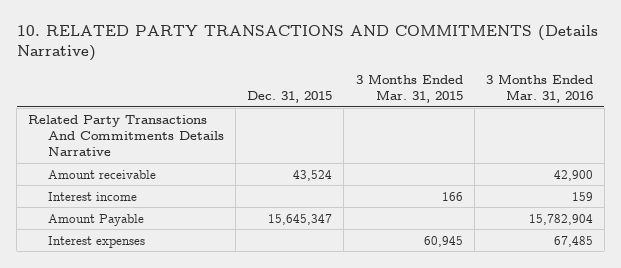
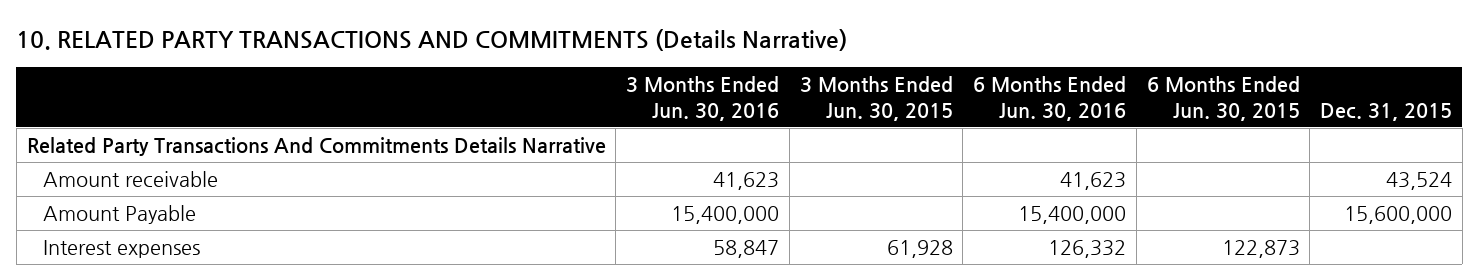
[355,73,463,103] 3 Months Ended Mar. 31, 2015 -> none
[485,73,593,103] 3 Months Ended Mar. 31, 2016 -> none
none -> [626,76,780,122] 3 Months Ended Jun. 30, 2016
none -> [799,76,953,122] 3 Months Ended Jun. 30, 2015
none -> [973,76,1127,122] 6 Months Ended Jun. 30, 2016
none -> [1146,76,1300,122] 6 Months Ended Jun. 30, 2015
[48,191,138,201] Interest income -> none
[268,213,333,225] 15,645,347 -> [1344,205,1453,224] 15,600,000

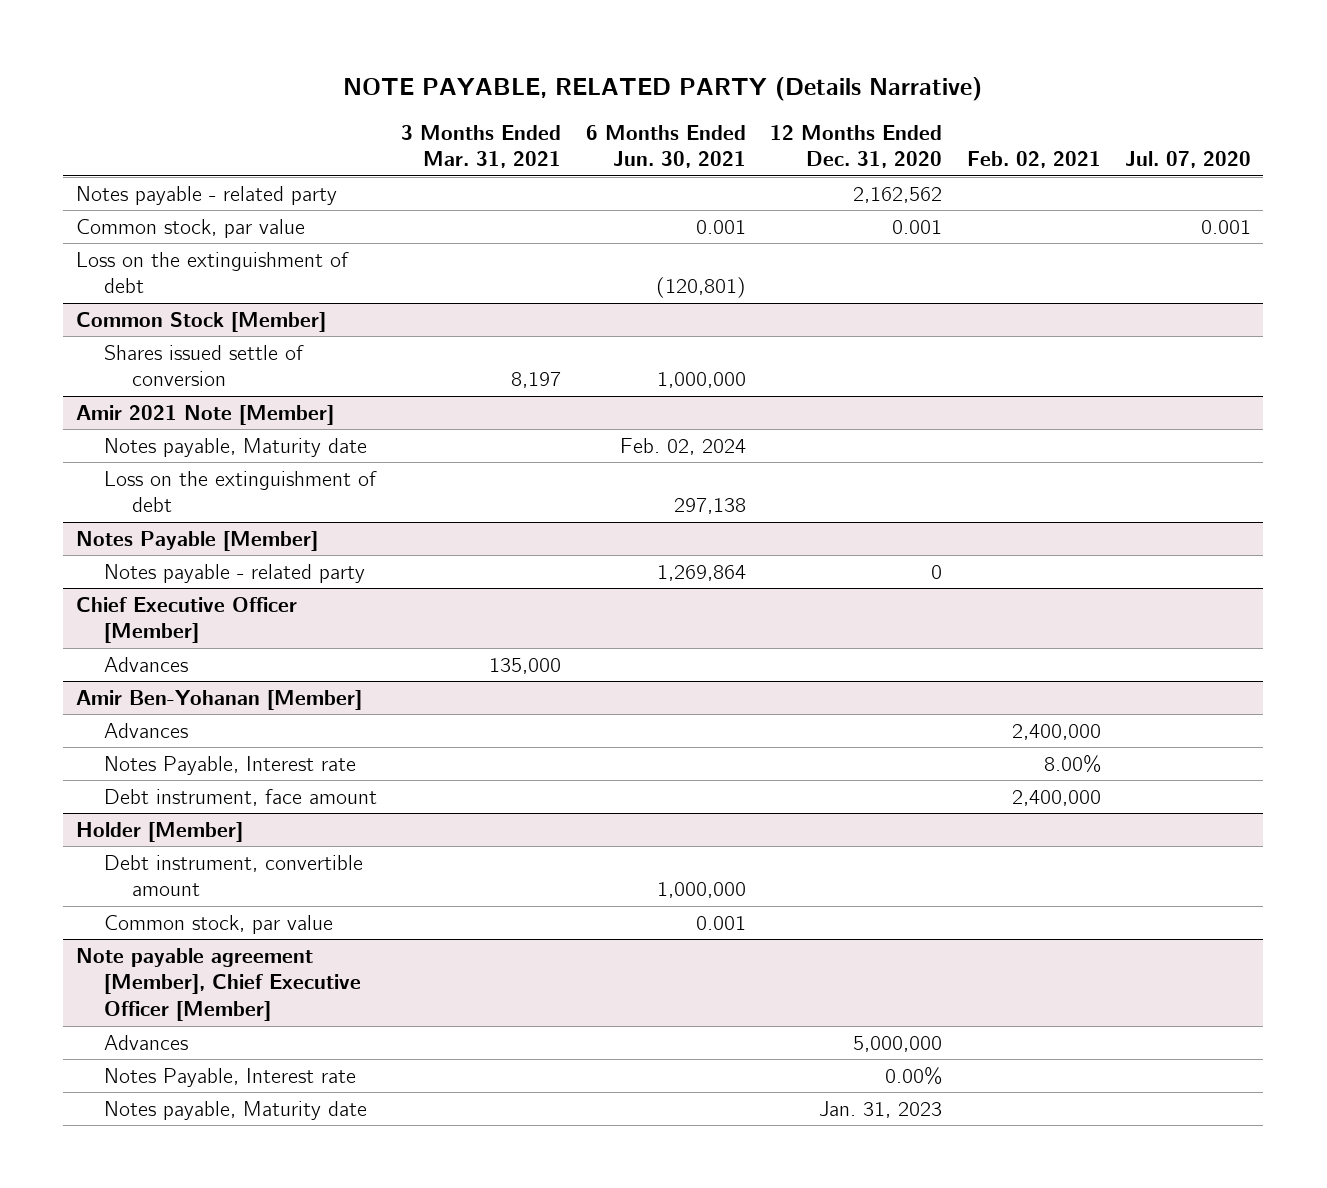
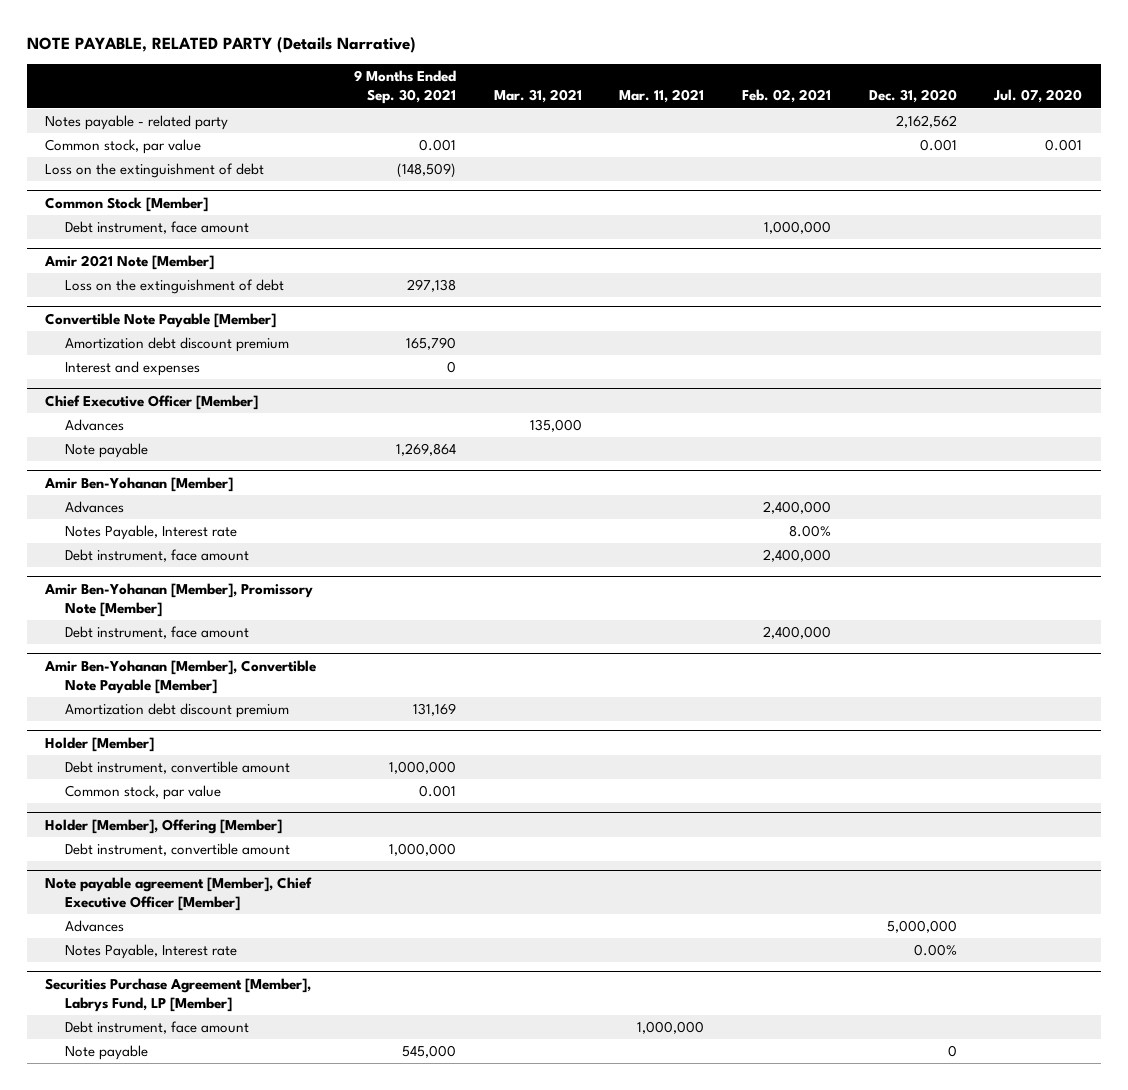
[401,124,562,169] 3 Months Ended Mar. 31, 2021 -> none
[585,124,746,169] 6 Months Ended Jun. 30, 2021 -> none
[770,124,943,169] 12 Months Ended Dec. 31, 2020 -> none
none -> [353,70,456,105] 9 Months Ended Sep. 30, 2021
none -> [493,89,582,104] Mar. 31, 2021
none -> [619,89,705,104] Mar. 11, 2021
none -> [868,89,957,104] Dec. 31, 2020
[103,344,304,387] Shares issued settle of conversion -> none
none -> [65,221,250,235] Debt instrument, face amount
[103,437,367,457] Notes payable, Maturity date -> none
[75,530,318,551] Notes Payable [Member] -> none
[103,563,365,583] Notes payable - related party -> none
none -> [45,312,277,328] Convertible Note Payable [Member]
none -> [65,337,290,353] Amortization debt discount premium
none -> [65,361,201,377] Interest and expenses
none -> [65,443,149,459] Note payable
none -> [44,582,314,617] Amir Ben-Yohanan [Member], Promissory Note [Member]
none -> [65,626,250,640] Debt instrument, face amount
none -> [44,659,317,694] Amir Ben-Yohanan [Member], Convertible Note Payable [Member]
none -> [65,703,290,719] Amortization debt discount premium
none -> [45,818,283,834] Holder [Member], Offering [Member]
none -> [65,843,291,857] Debt instrument, convertible amount
[103,1100,367,1120] Notes payable, Maturity date -> none
none -> [45,977,312,1012] Securities Purchase Agreement [Member], Labrys Fund, LP [Member]
none -> [65,1021,250,1035] Debt instrument, face amount
none -> [65,1045,149,1061] Note payable

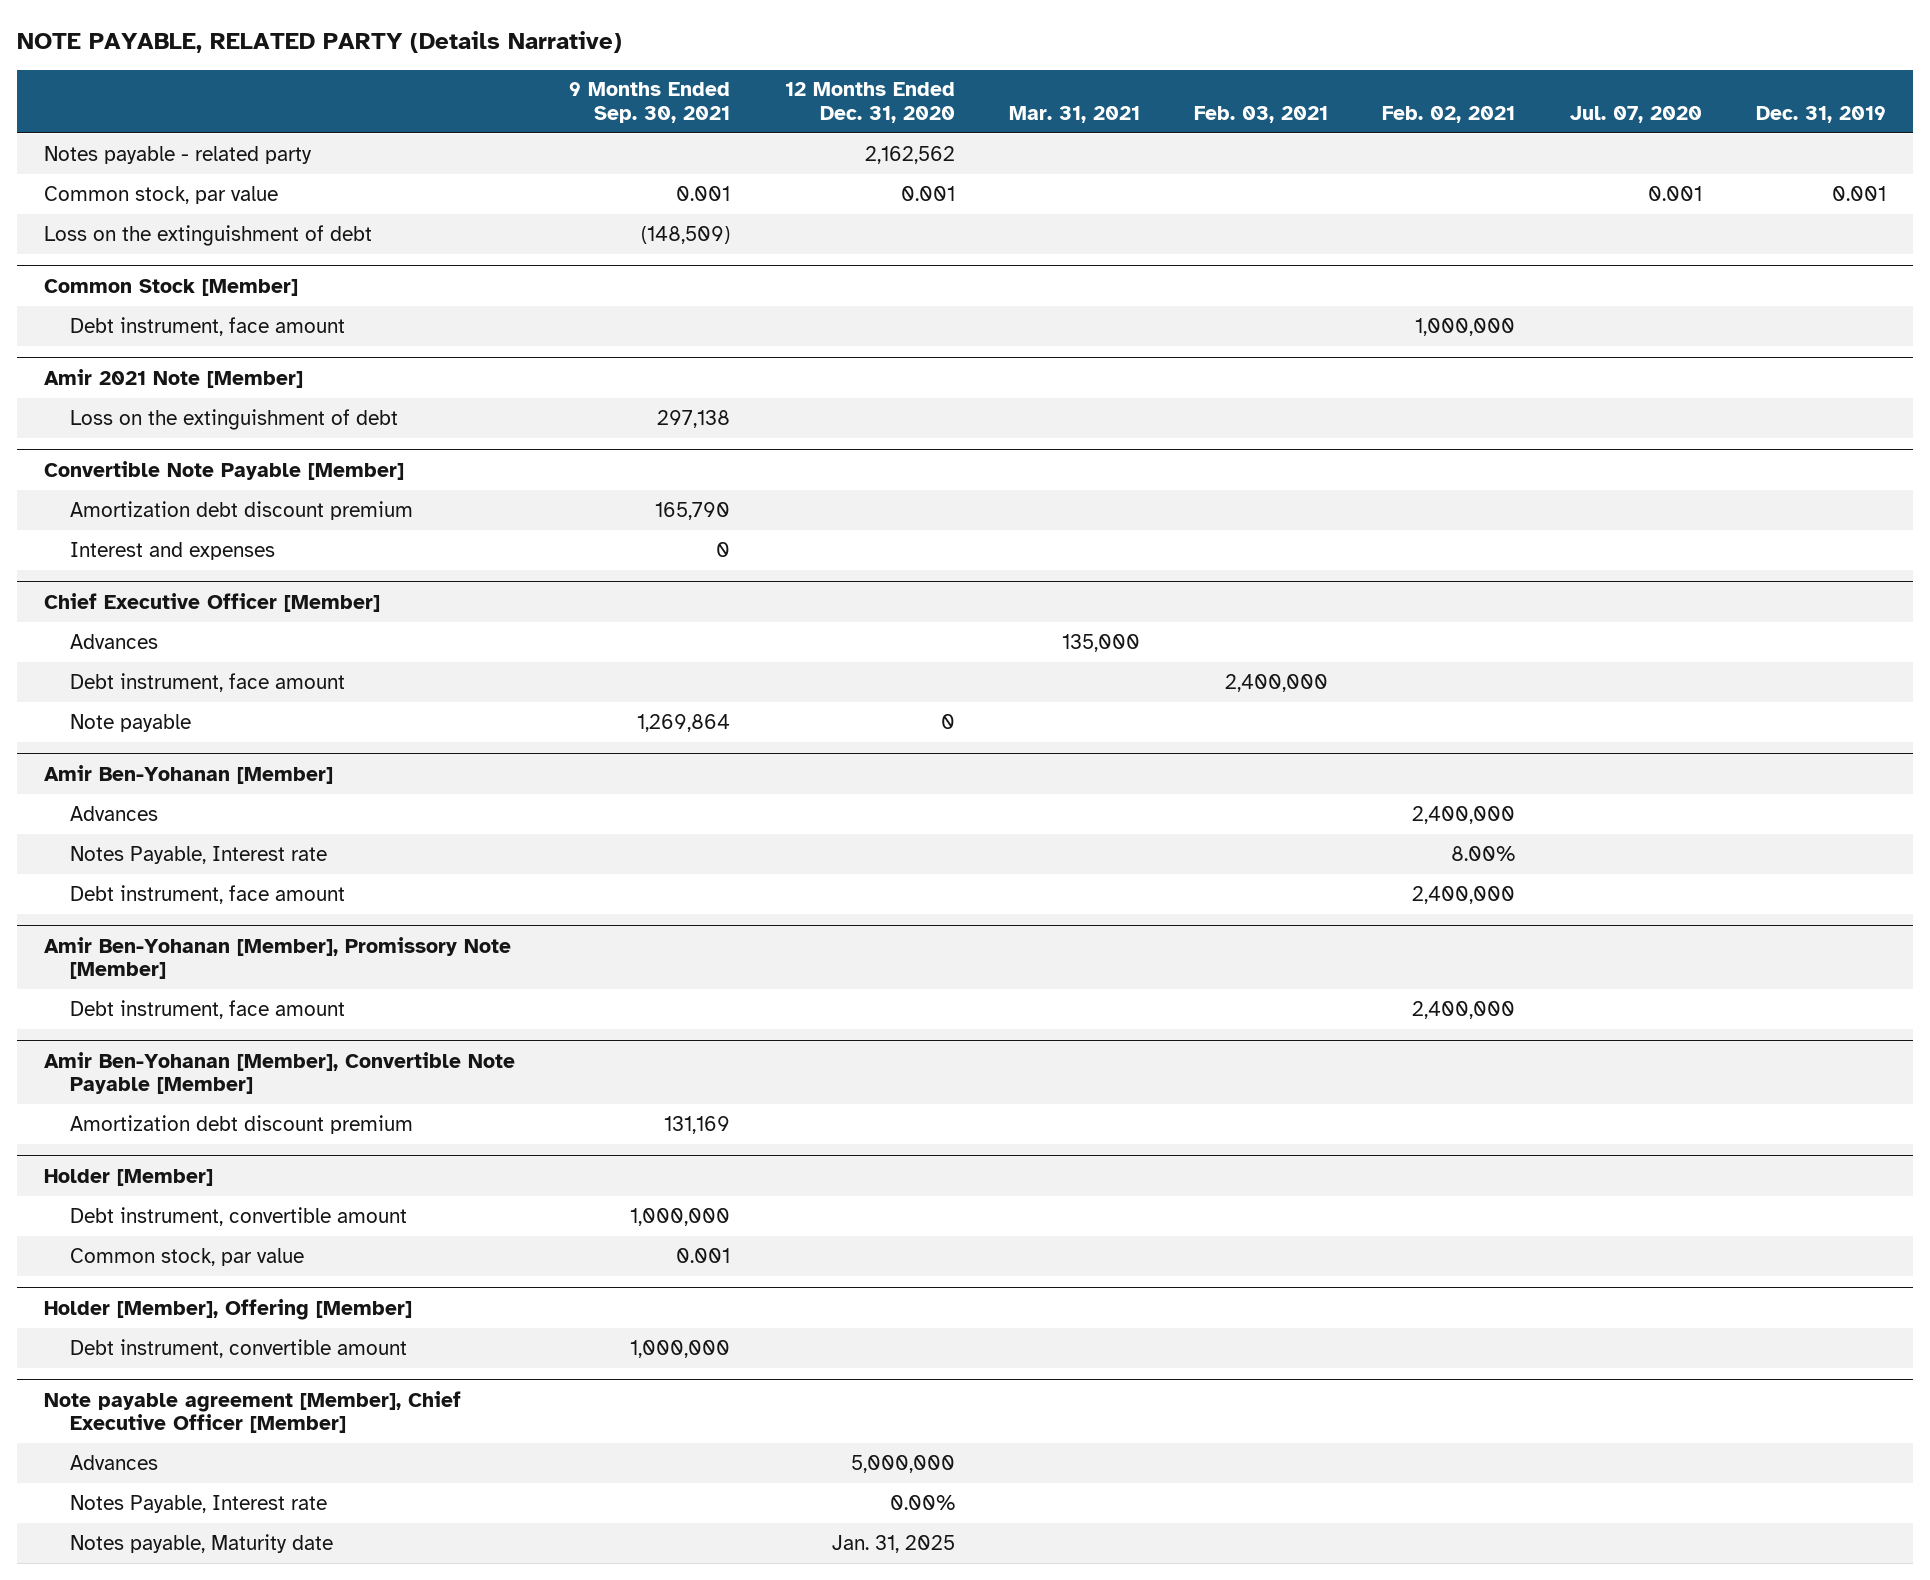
[619,89,705,104] Mar. 11, 2021 -> none
[868,89,957,104] Dec. 31, 2020 -> none
none -> [784,82,955,124] 12 Months Ended Dec. 31, 2020
none -> [1194,106,1329,124] Feb. 03, 2021
none -> [1755,106,1886,124] Dec. 31, 2019
none -> [69,672,345,692] Debt instrument, face amount
[45,977,312,1012] Securities Purchase Agreement [Member], Labrys Fund, LP [Member] -> none
[65,1021,250,1035] Debt instrument, face amount -> none
[65,1045,149,1061] Note payable -> none
none -> [69,1533,333,1553] Notes payable, Maturity date

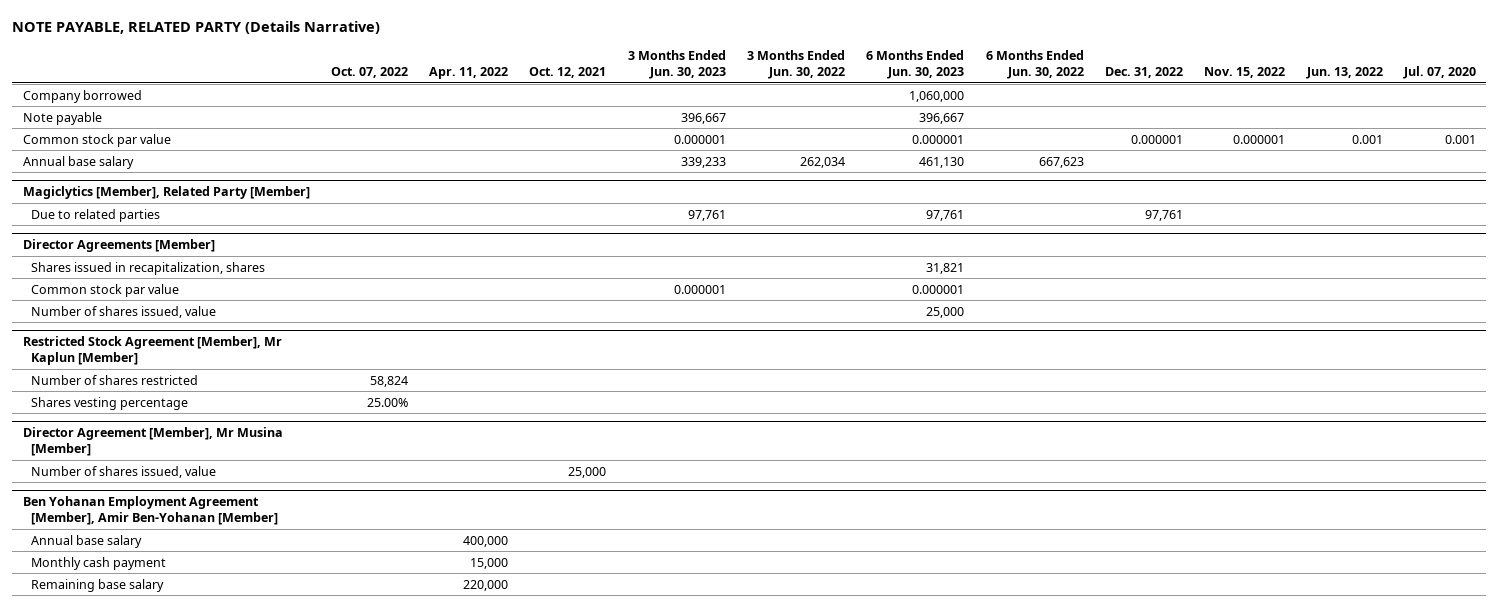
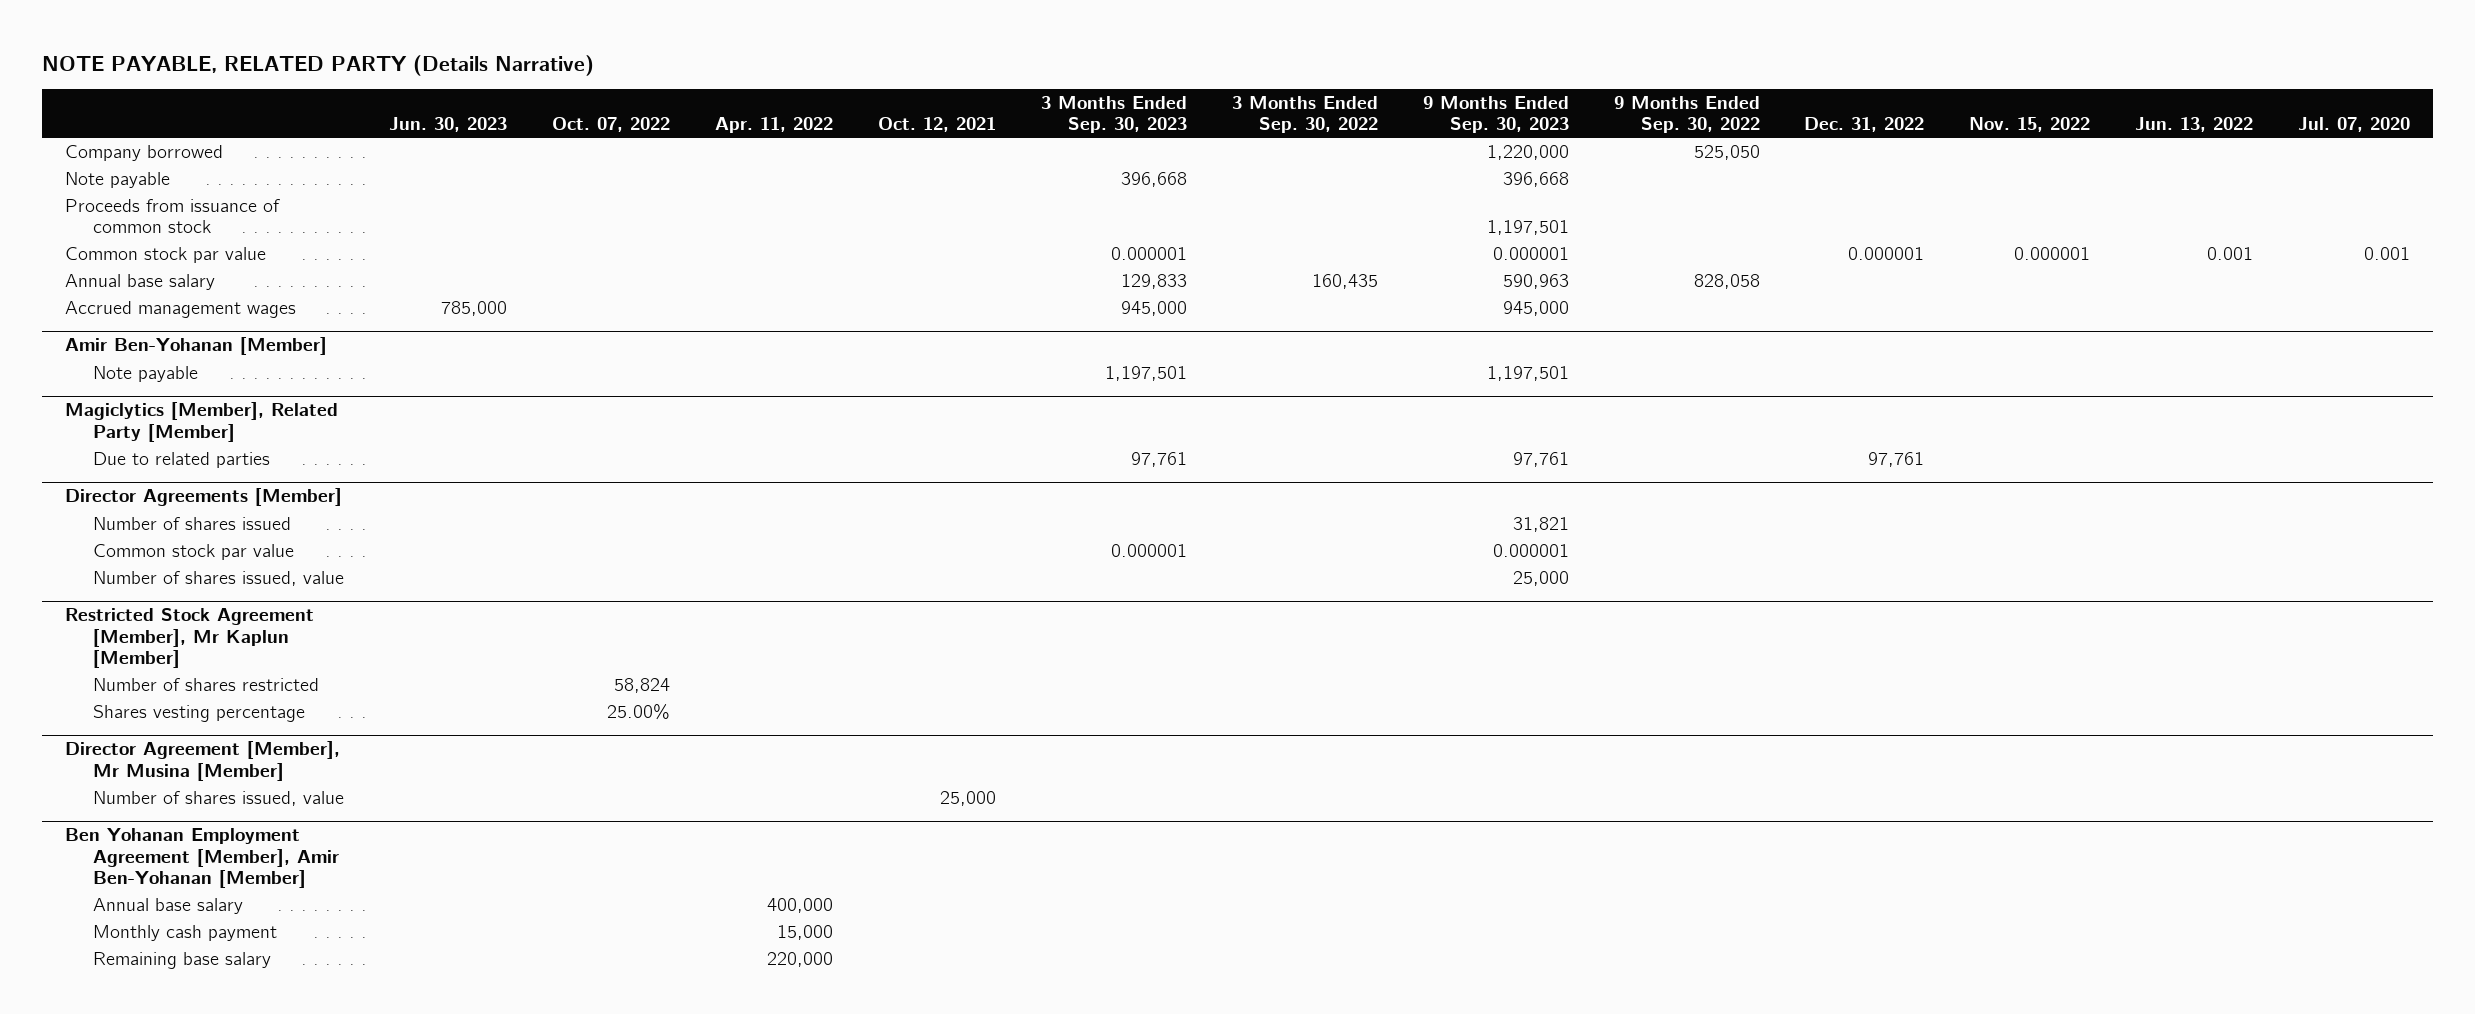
[627,50,726,80] 3 Months Ended Jun. 30, 2023 -> none
[747,50,846,80] 3 Months Ended Jun. 30, 2022 -> none
[866,50,965,80] 6 Months Ended Jun. 30, 2023 -> none
[985,50,1084,80] 6 Months Ended Jun. 30, 2022 -> none
none -> [389,117,508,133] Jun. 30, 2023
none -> [1040,95,1187,134] 3 Months Ended Sep. 30, 2023
none -> [1231,95,1378,134] 3 Months Ended Sep. 30, 2022
none -> [1422,95,1569,134] 9 Months Ended Sep. 30, 2023
none -> [1613,95,1760,134] 9 Months Ended Sep. 30, 2022
none -> [64,198,280,234] Proceeds from issuance of common stock
none -> [64,300,296,318] Accrued management wages
none -> [64,337,327,356] Amir Ben-Yohanan [Member]
none -> [93,365,199,382] Note payable
[31,261,266,275] Shares issued in recapitalization, shares -> [93,516,292,530] Number of shares issued

